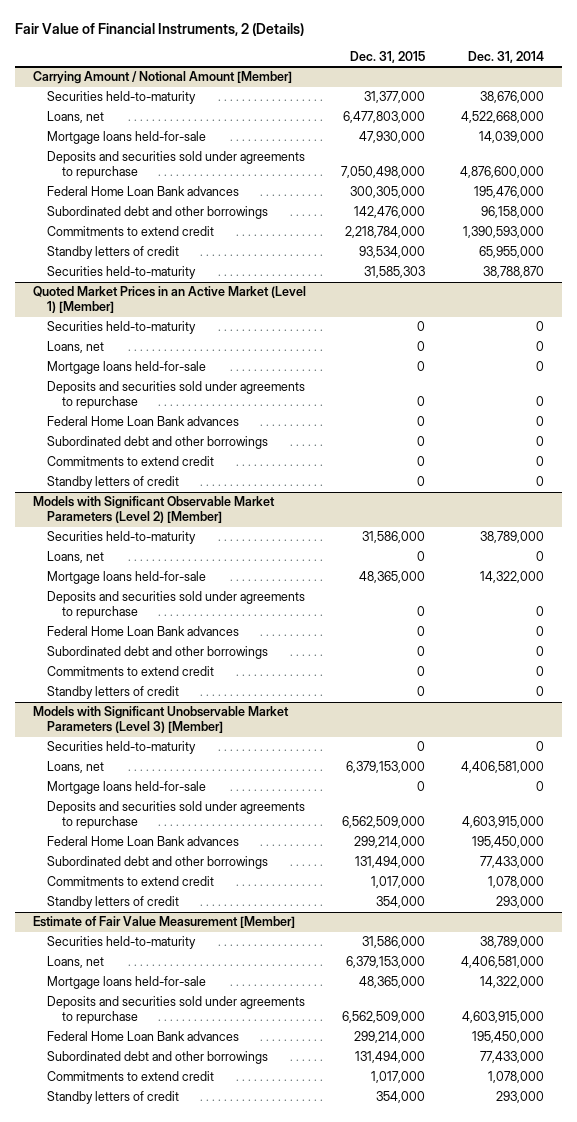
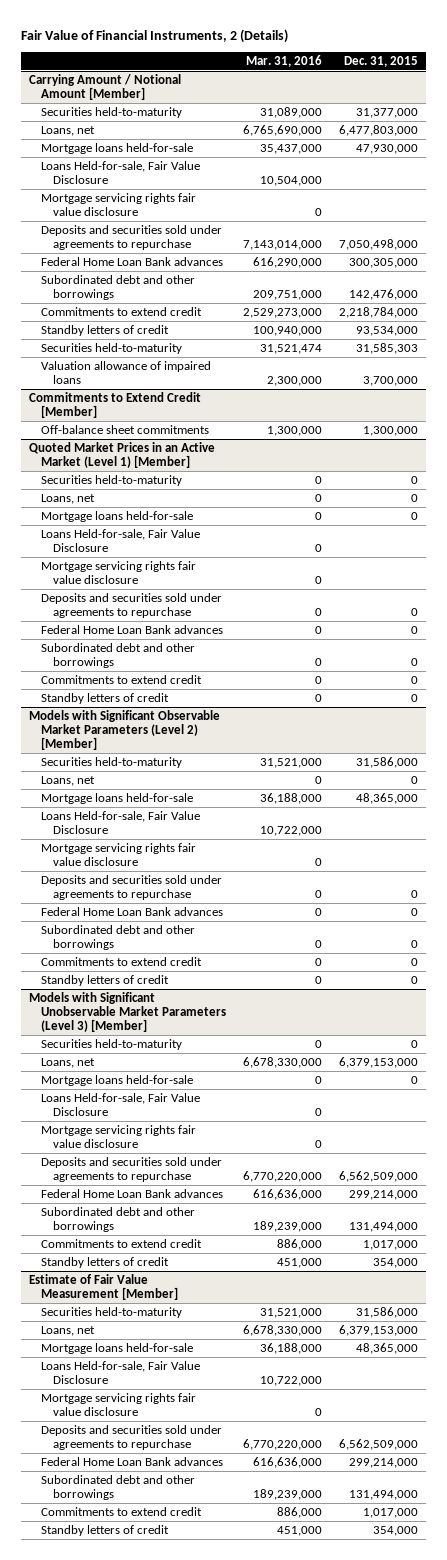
[468,50,545,63] Dec. 31, 2014 -> none
none -> [245,55,322,68] Mar. 31, 2016
none -> [40,160,200,185] Loans Held-for-sale, Fair Value Disclosure
none -> [40,192,196,217] Mortgage servicing rights fair value disclosure
none -> [40,360,211,385] Valuation allowance of impaired loans
none -> [29,391,202,419] Commitments to Extend Credit [Member]
none -> [40,424,209,434] Off-balance sheet commitments
none -> [40,528,200,553] Loans Held-for-sale, Fair Value Disclosure
none -> [40,560,196,585] Mortgage servicing rights fair value disclosure
none -> [40,810,200,835] Loans Held-for-sale, Fair Value Disclosure
none -> [40,842,196,867] Mortgage servicing rights fair value disclosure
none -> [40,1092,200,1117] Loans Held-for-sale, Fair Value Disclosure
none -> [40,1124,196,1149] Mortgage servicing rights fair value disclosure
none -> [40,1360,200,1385] Loans Held-for-sale, Fair Value Disclosure
none -> [40,1392,196,1417] Mortgage servicing rights fair value disclosure

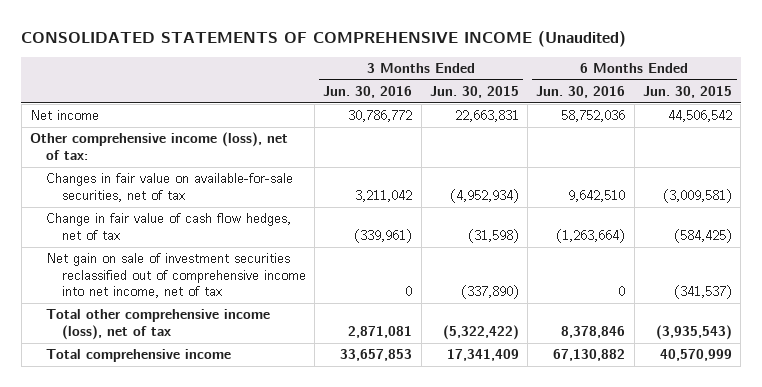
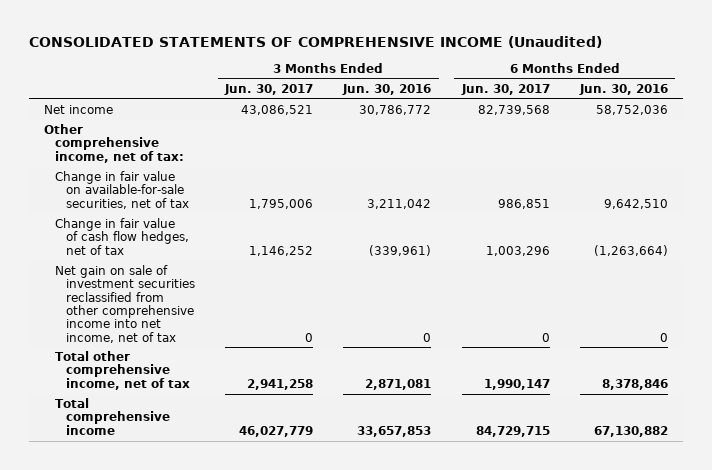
[429,86,519,99] Jun. 30, 2015 -> none
[643,86,733,99] Jun. 30, 2015 -> none
none -> [224,83,314,95] Jun. 30, 2017
none -> [460,83,550,95] Jun. 30, 2017
[29,132,288,160] Other comprehensive income (loss), net of tax: -> [44,124,185,163] Other comprehensive income, net of tax:
[45,173,293,202] Changes in fair value on available-for-sale securities, net of tax -> [55,171,189,209] Change in fair value on available-for-sale securities, net of tax
[45,253,306,299] Net gain on sale of investment securities reclassified out of comprehensive income into net income, net of tax -> [55,265,195,343] Net gain on sale of investment securities reclassified from other comprehensive income into net income, net of tax
[45,309,270,340] Total other comprehensive income (loss), net of tax -> [55,351,190,390] Total other comprehensive income, net of tax

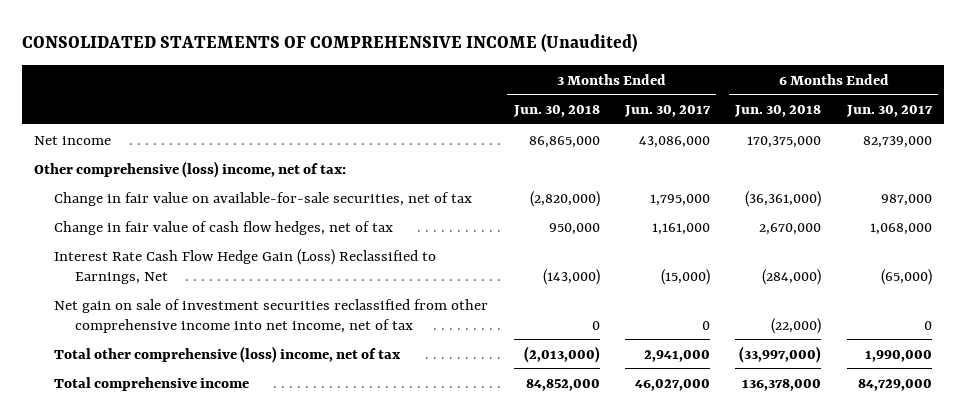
[342,83,432,95] Jun. 30, 2016 -> none
[578,83,668,95] Jun. 30, 2016 -> none
none -> [512,105,600,118] Jun. 30, 2018
none -> [734,105,822,118] Jun. 30, 2018
[241,105,314,116] 43,086,521 -> [639,135,711,148] 43,086,000
[477,105,550,116] 82,739,568 -> [862,135,932,148] 82,739,000
[44,124,185,163] Other comprehensive income, net of tax: -> [34,160,347,178] Other comprehensive (loss) income, net of tax:
[249,198,314,209] 1,795,006 -> [650,193,711,206] 1,795,000
[497,198,550,209] 986,851 -> [880,193,932,206] 987,000
[249,245,314,256] 1,146,252 -> [652,222,711,235] 1,161,000
[485,245,550,256] 1,003,296 -> [869,222,932,235] 1,068,000
none -> [54,248,437,284] Interest Rate Cash Flow Hedge Gain (Loss) Reclassified to Earnings, Net
[55,351,190,390] Total other comprehensive income, net of tax -> [54,345,402,363] Total other comprehensive (loss) income, net of tax
[247,378,314,390] 2,941,258 -> [644,349,711,362] 2,941,000
[483,378,550,390] 1,990,147 -> [864,349,932,362] 1,990,000
[239,425,314,437] 46,027,779 -> [635,378,711,391] 46,027,000
[475,425,550,437] 84,729,715 -> [857,378,932,391] 84,729,000

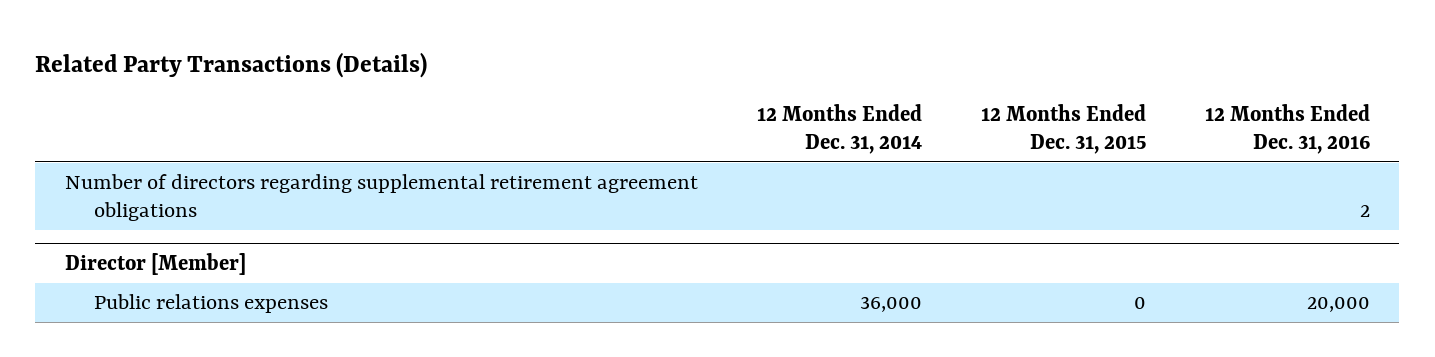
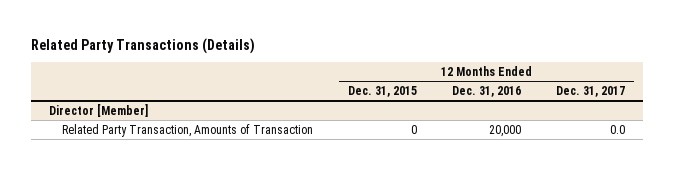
[756,104,922,155] 12 Months Ended Dec. 31, 2014 -> none
none -> [556,86,626,98] Dec. 31, 2017
[64,174,698,221] Number of directors regarding supplemental retirement agreement obligations -> none
[93,294,328,314] Public relations expenses -> [61,123,313,137] Related Party Transaction, Amounts of Transaction

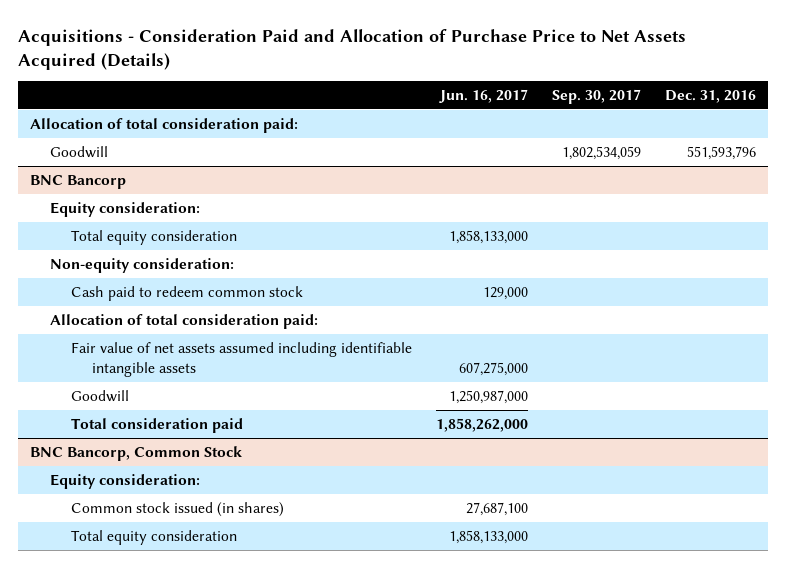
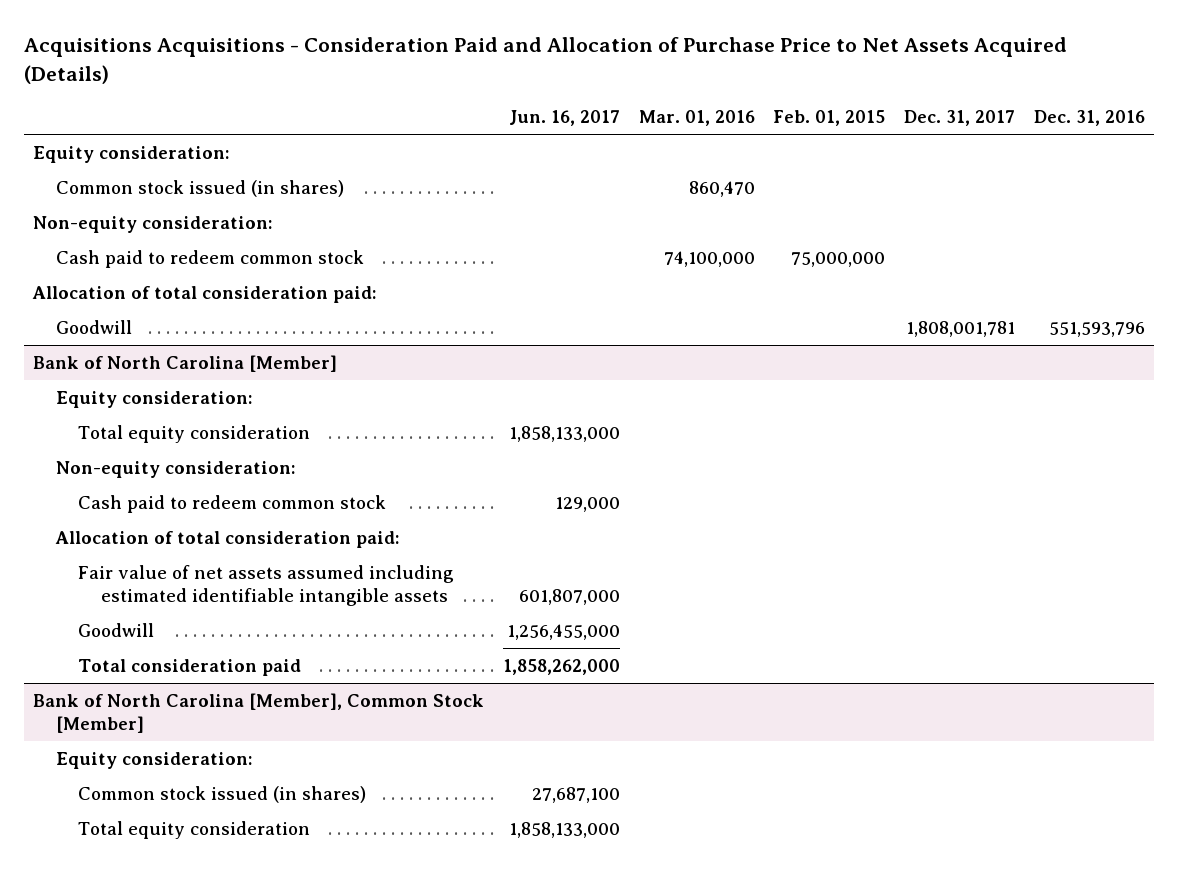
[17,28,686,70] Acquisitions - Consideration Paid and Allocation of Purchase Price to Net Assets Acquired (Details) -> [23,37,1067,84] Acquisitions Acquisitions - Consideration Paid and Allocation of Purchase Price to Net Assets Acquired (Details)
[552,89,642,105] Sep. 30, 2017 -> none
none -> [638,110,755,127] Mar. 01, 2016
none -> [773,110,886,127] Feb. 01, 2015
none -> [904,110,1016,127] Dec. 31, 2017
none -> [33,145,231,163] Equity consideration:
none -> [55,179,344,197] Common stock issued (in shares)
none -> [33,215,274,233] Non-equity consideration:
none -> [55,249,364,268] Cash paid to redeem common stock
[29,174,126,189] BNC Bancorp -> none
none -> [33,354,338,372] Bank of North Carolina [Member]
[70,341,412,378] Fair value of net assets assumed including identifiable intangible assets -> [78,564,455,606] Fair value of net assets assumed including estimated identifiable intangible assets
[459,362,529,377] 607,275,000 -> [519,588,621,605] 601,807,000
[449,389,529,404] 1,250,987,000 -> [507,623,621,640] 1,256,455,000
[29,445,242,461] BNC Bancorp, Common Stock -> none
none -> [33,692,485,733] Bank of North Carolina [Member], Common Stock [Member]

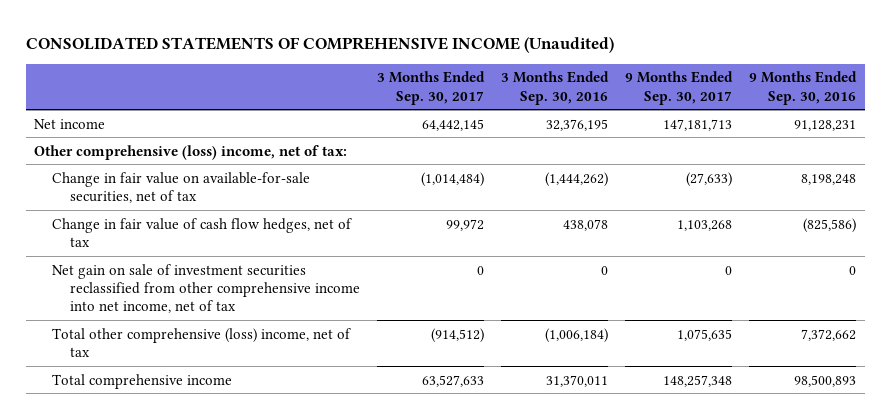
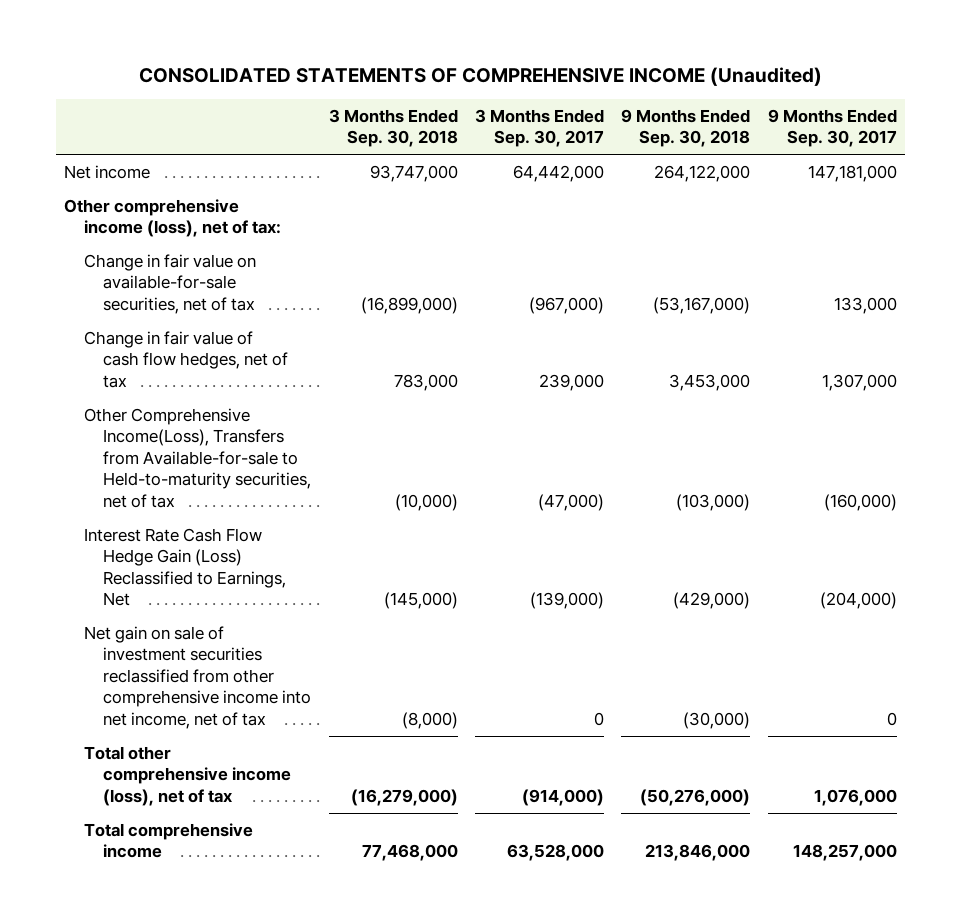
[501,71,610,105] 3 Months Ended Sep. 30, 2016 -> none
[749,71,858,105] 9 Months Ended Sep. 30, 2016 -> none
none -> [328,108,458,148] 3 Months Ended Sep. 30, 2018
none -> [621,108,751,148] 9 Months Ended Sep. 30, 2018
[422,118,485,131] 64,442,145 -> [513,164,605,182] 64,442,000
[663,118,733,131] 147,181,713 -> [807,164,897,182] 147,181,000
[34,144,348,160] Other comprehensive (loss) income, net of tax: -> [64,198,281,238] Other comprehensive income (loss), net of tax:
[421,171,485,187] (1,014,484) -> [529,296,605,314] (967,000)
[686,171,733,187] (27,633) -> [833,296,897,314] 133,000
[446,218,485,231] 99,972 -> [539,373,605,391] 239,000
[677,219,733,231] 1,103,268 -> [821,373,897,391] 1,307,000
none -> [83,407,312,508] Other Comprehensive Income(Loss), Transfers from Available-for-sale to Held-to-maturity securities, net of tax
none -> [83,527,287,607] Interest Rate Cash Flow Hedge Gain (Loss) Reclassified to Earnings, Net
[52,327,352,357] Total other comprehensive (loss) income, net of tax -> [83,745,292,806] Total other comprehensive income (loss), net of tax
[431,327,485,343] (914,512) -> [522,788,605,806] (914,000)
[677,328,733,341] 1,075,635 -> [813,788,897,806] 1,076,000
[422,374,485,387] 63,527,633 -> [507,844,605,862] 63,528,000
[663,374,733,387] 148,257,348 -> [792,844,897,862] 148,257,000

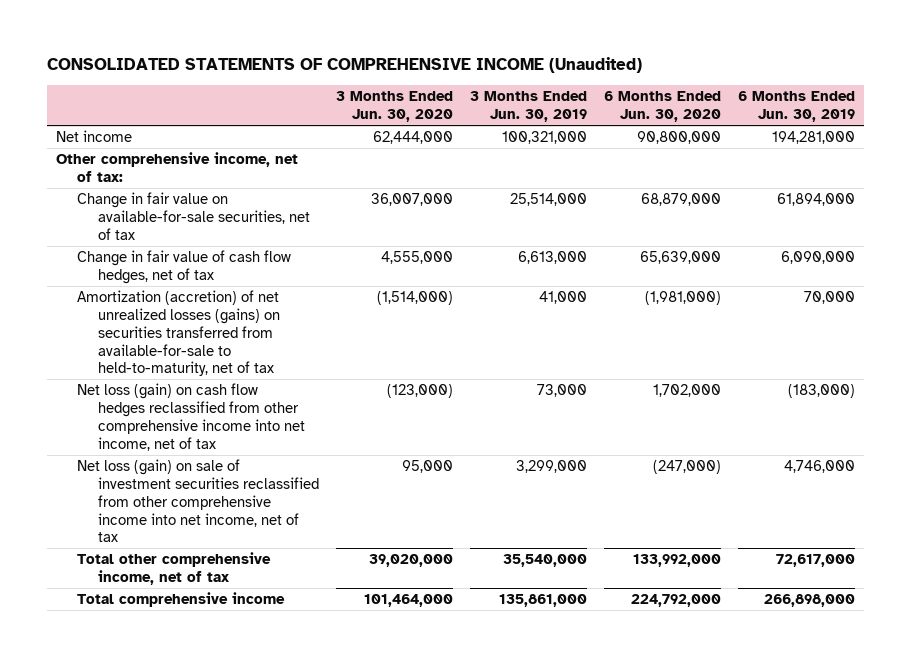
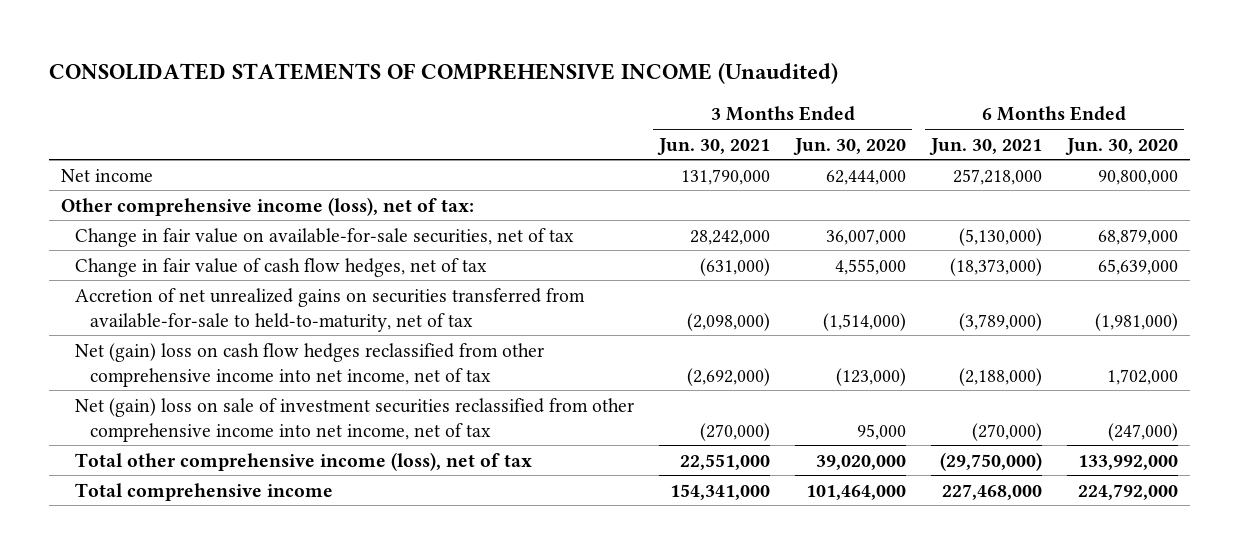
[469,91,587,123] 3 Months Ended Jun. 30, 2019 -> none
[737,91,855,123] 6 Months Ended Jun. 30, 2019 -> none
none -> [657,137,771,155] Jun. 30, 2021
none -> [928,137,1042,155] Jun. 30, 2021
[55,152,298,182] Other comprehensive income, net of tax: -> [61,196,475,216] Other comprehensive income (loss), net of tax:
[76,290,280,377] Amortization (accretion) of net unrealized losses (gains) on securities transferred from available-for-sale to held-to-maturity, net of tax -> [75,287,586,332] Accretion of net unrealized gains on securities transferred from available-for-sale to held-to-maturity, net of tax
[76,383,305,451] Net loss (gain) on cash flow hedges reclassified from other comprehensive income into net income, net of tax -> [75,342,545,387] Net (gain) loss on cash flow hedges reclassified from other comprehensive income into net income, net of tax
[76,459,319,543] Net loss (gain) on sale of investment securities reclassified from other comprehensive income into net income, net of tax -> [75,397,635,442] Net (gain) loss on sale of investment securities reclassified from other comprehensive income into net income, net of tax
[76,552,271,585] Total other comprehensive income, net of tax -> [75,451,533,471] Total other comprehensive income (loss), net of tax

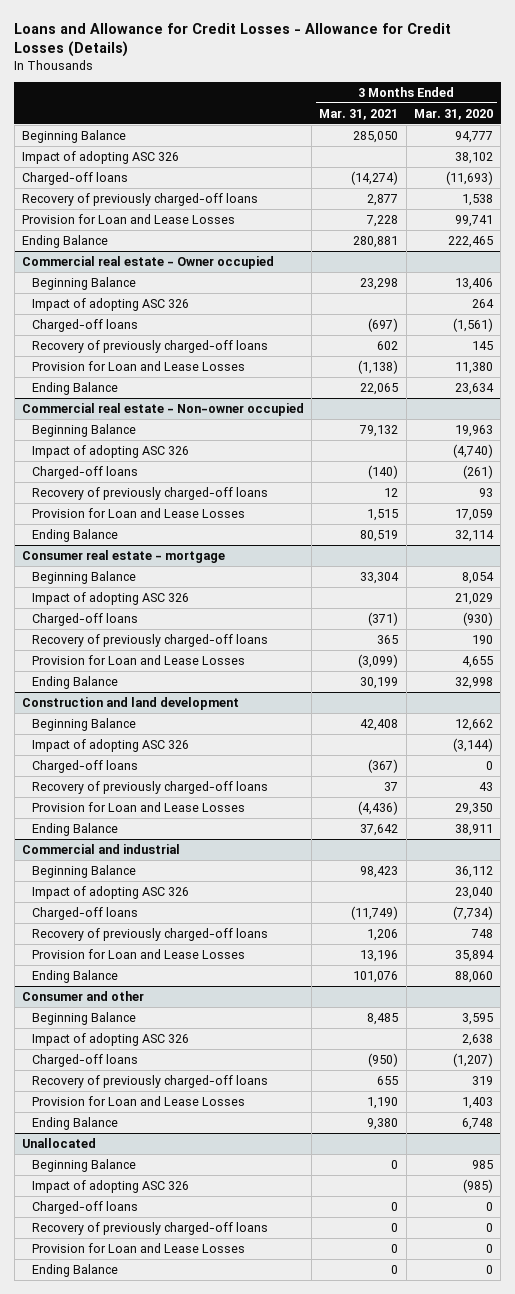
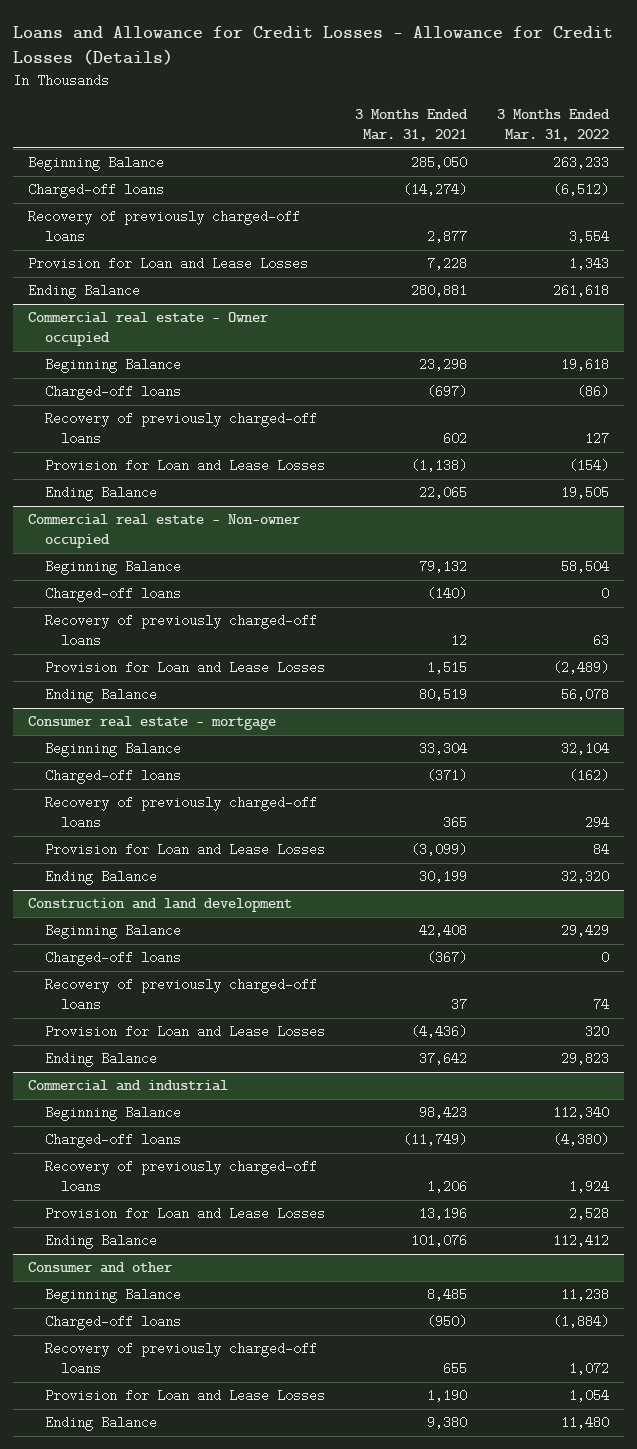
[413,108,493,120] Mar. 31, 2020 -> none
none -> [496,109,610,142] 3 Months Ended Mar. 31, 2022
[21,150,179,164] Impact of adopting ASC 326 -> none
[32,297,190,311] Impact of adopting ASC 326 -> none
[32,444,190,458] Impact of adopting ASC 326 -> none
[32,591,190,605] Impact of adopting ASC 326 -> none
[32,738,190,752] Impact of adopting ASC 326 -> none
[32,885,190,899] Impact of adopting ASC 326 -> none
[32,1032,190,1046] Impact of adopting ASC 326 -> none
[21,1137,96,1148] Unallocated -> none
[32,1158,137,1172] Beginning Balance -> none
[32,1179,190,1193] Impact of adopting ASC 326 -> none
[32,1200,139,1214] Charged-off loans -> none
[32,1221,269,1235] Recovery of previously charged-off loans -> none
[32,1242,246,1253] Provision for Loan and Lease Losses -> none
[32,1263,119,1277] Ending Balance -> none

